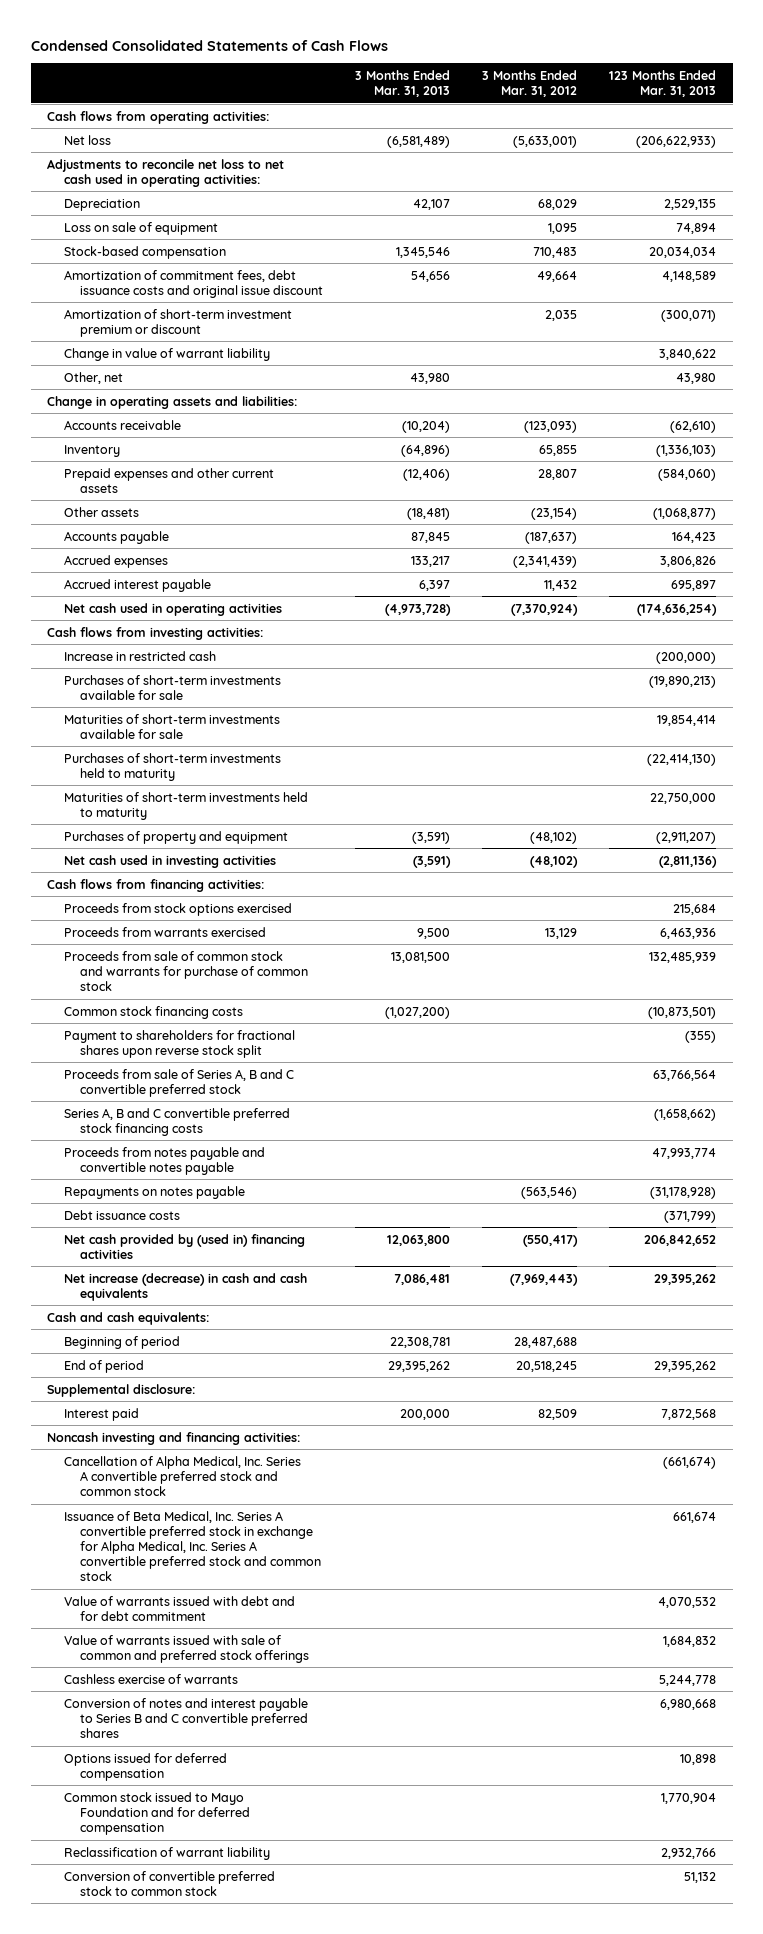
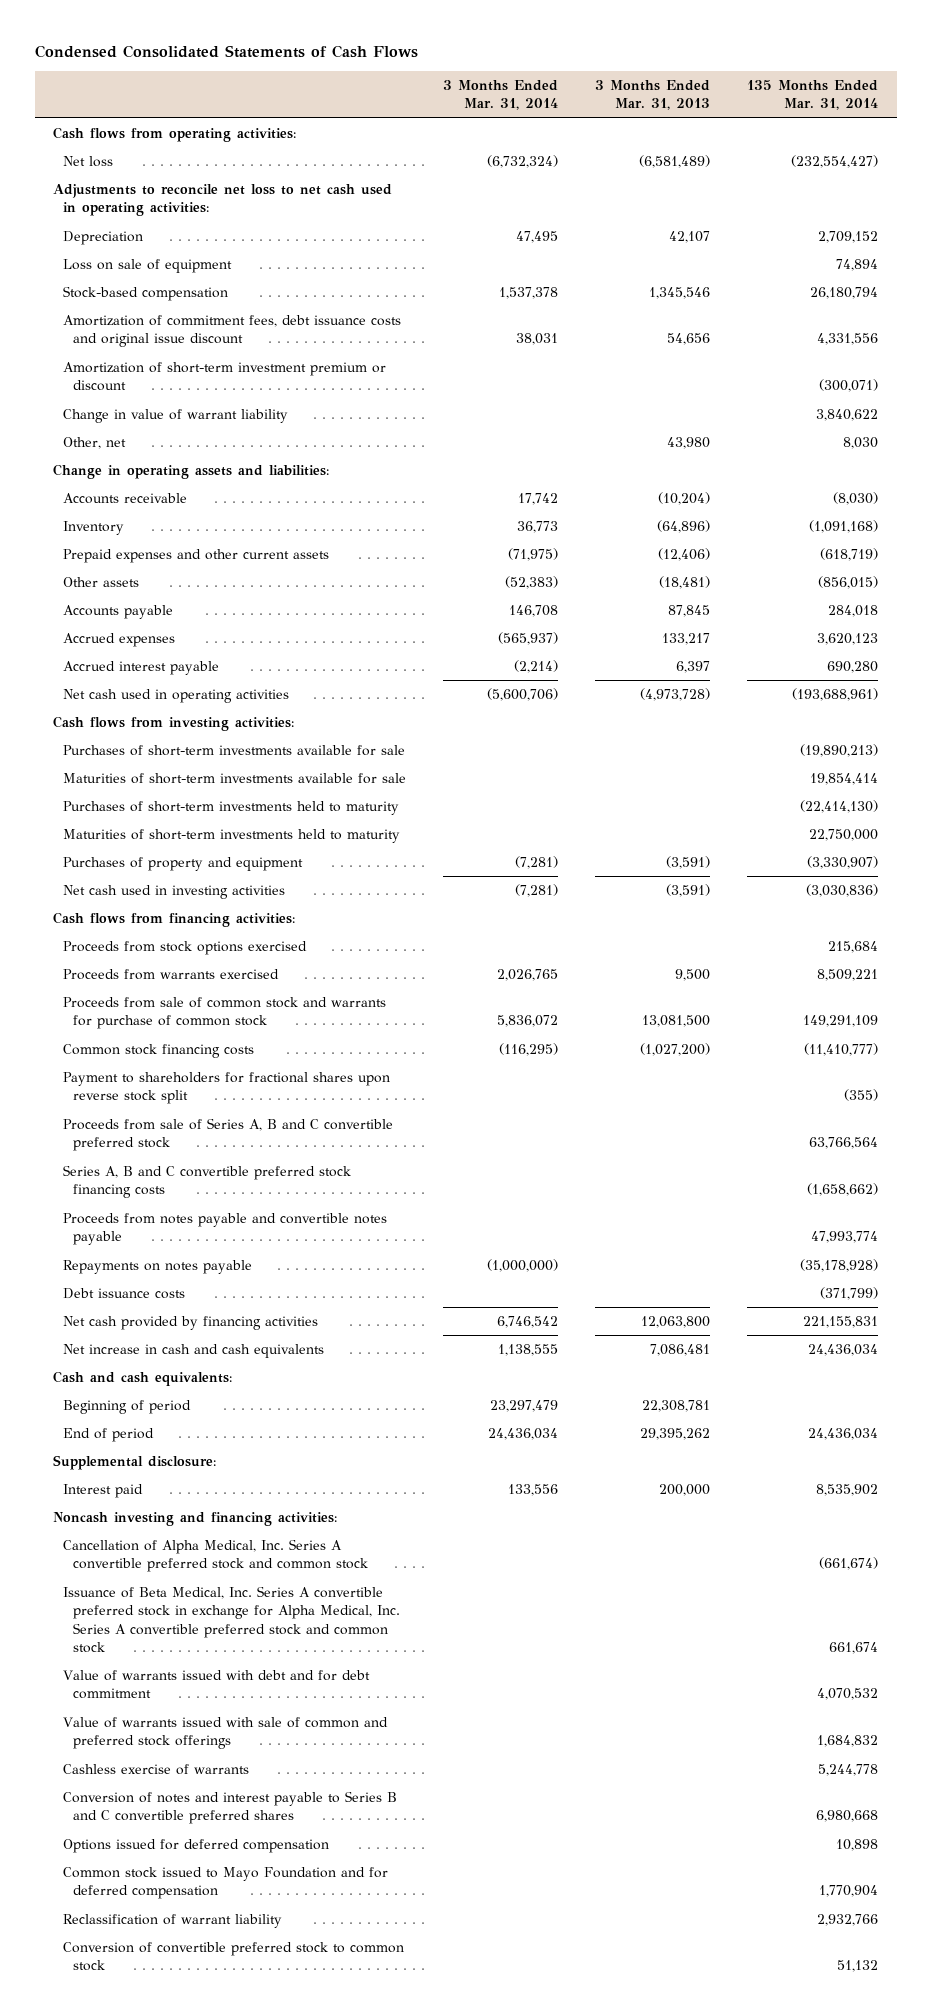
[482,69,578,97] 3 Months Ended Mar. 31, 2012 -> none
[609,69,717,97] 123 Months Ended Mar. 31, 2013 -> none
none -> [443,79,559,111] 3 Months Ended Mar. 31, 2014
none -> [747,79,879,111] 135 Months Ended Mar. 31, 2014
[63,650,216,661] Increase in restricted cash -> none
[63,1233,305,1259] Net cash provided by (used in) financing activities -> [63,1316,319,1331] Net cash provided by financing activities
[63,1272,307,1301] Net increase (decrease) in cash and cash equivalents -> [63,1344,325,1359] Net increase in cash and cash equivalents

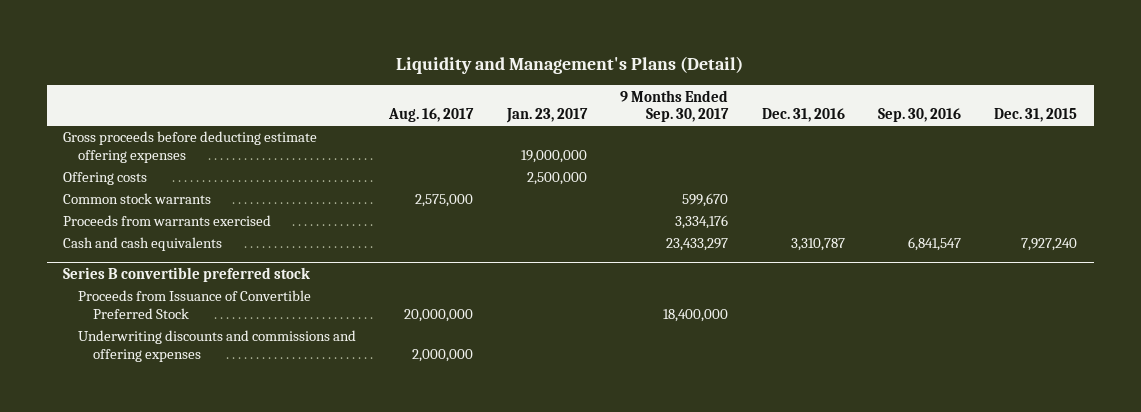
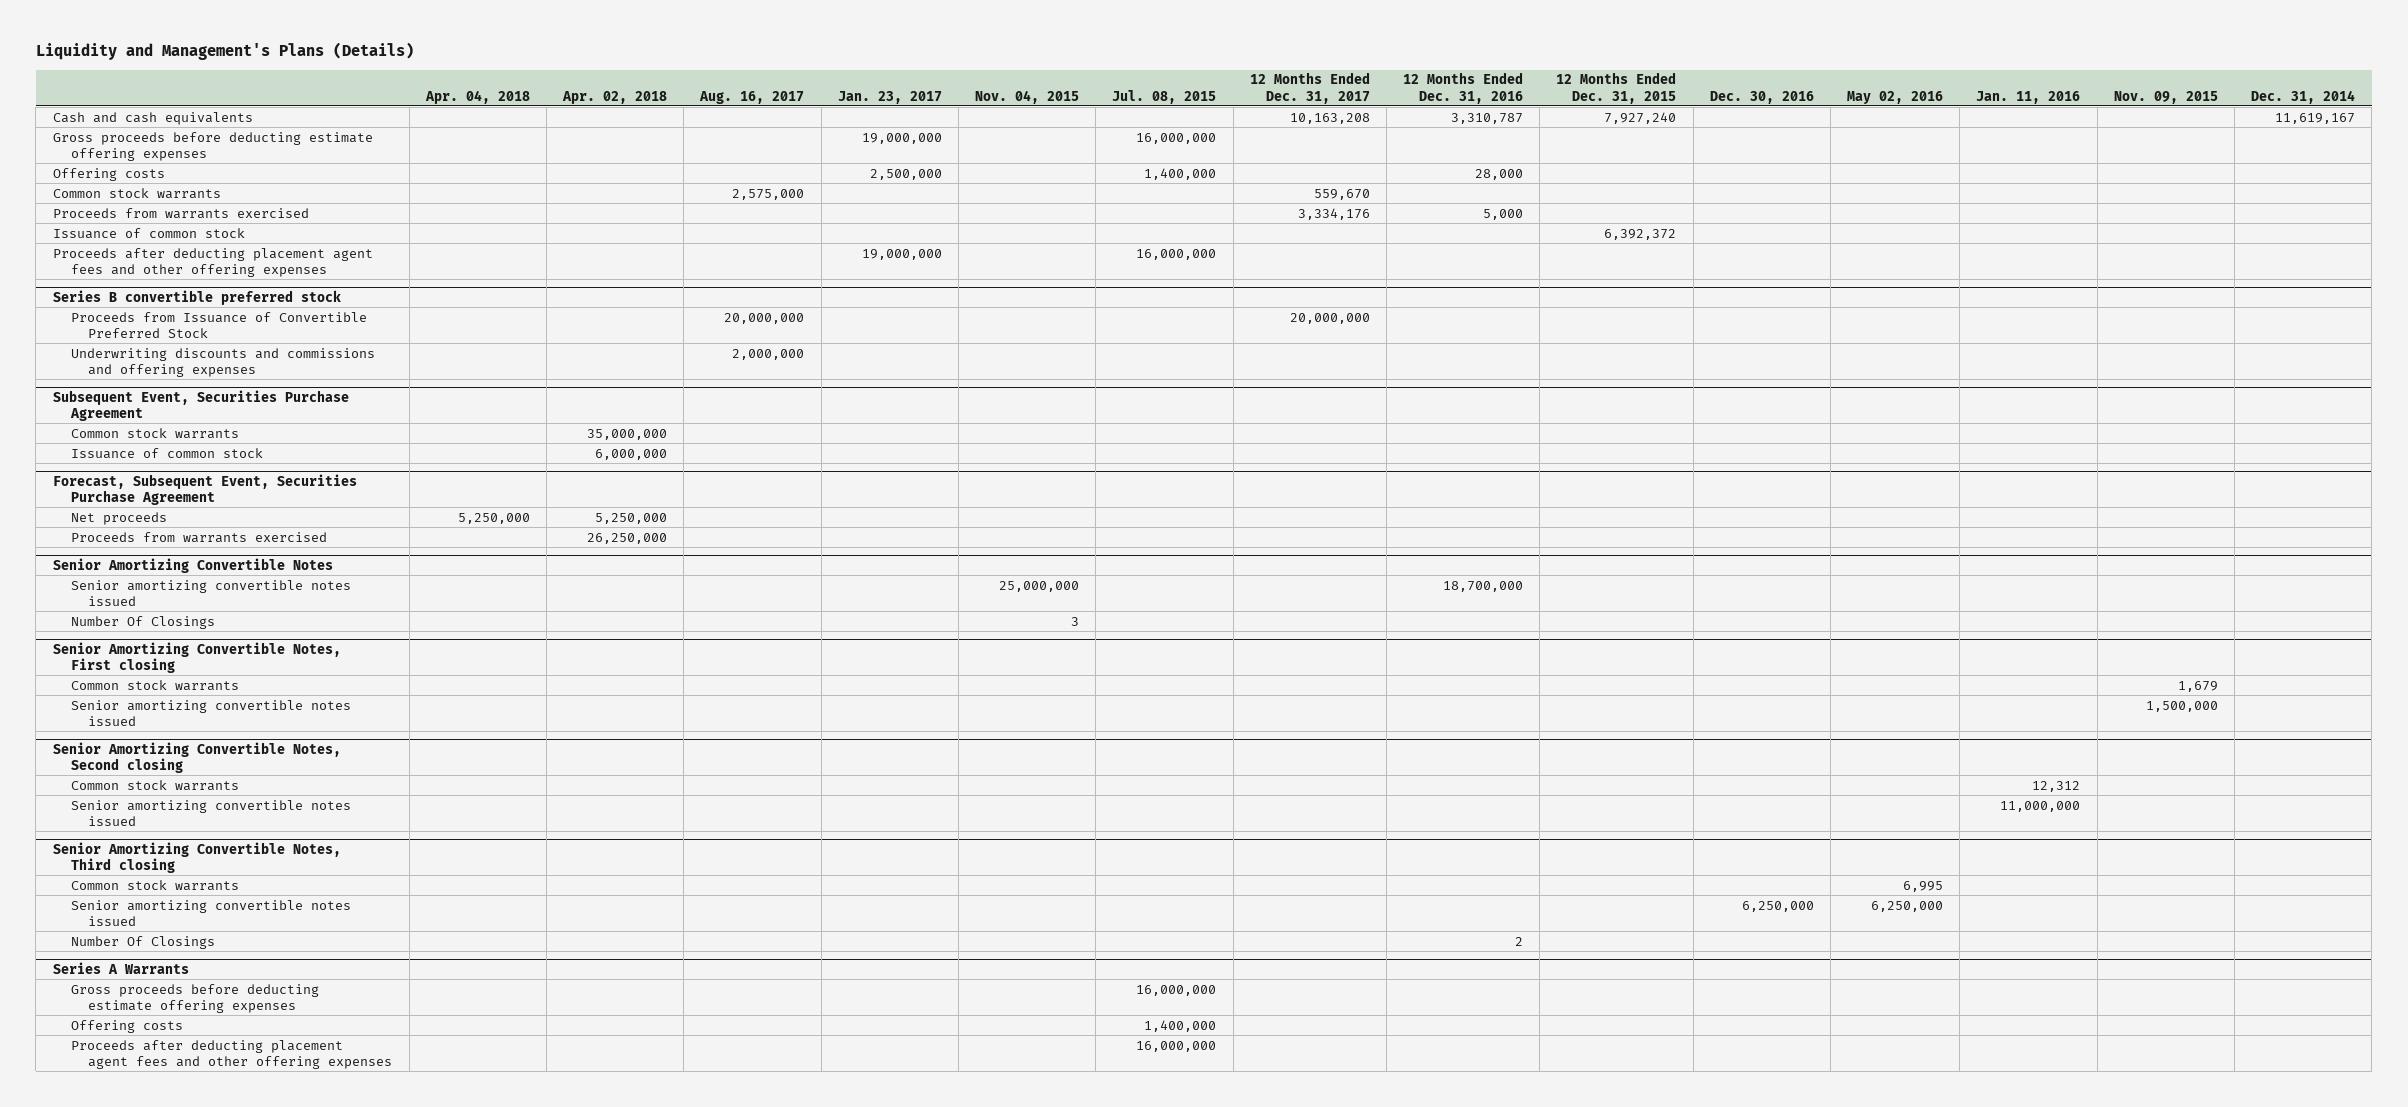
[396,56,744,75] Liquidity and Management's Plans (Detail) -> [35,42,414,61] Liquidity and Management's Plans (Details)
[620,89,730,123] 9 Months Ended Sep. 30, 2017 -> none
[761,108,845,123] Dec. 31, 2016 -> none
[878,108,962,123] Sep. 30, 2016 -> none
[994,108,1078,123] Dec. 31, 2015 -> none
none -> [424,89,530,104] Apr. 04, 2018
none -> [562,90,668,104] Apr. 02, 2018
none -> [975,89,1080,104] Nov. 04, 2015
none -> [1112,89,1217,104] Jul. 08, 2015
none -> [1249,72,1370,104] 12 Months Ended Dec. 31, 2017
none -> [1403,72,1524,104] 12 Months Ended Dec. 31, 2016
none -> [1556,72,1677,104] 12 Months Ended Dec. 31, 2015
none -> [1709,90,1814,104] Dec. 30, 2016
none -> [1847,90,1944,104] May 02, 2016
none -> [1976,90,2081,104] Jan. 11, 2016
none -> [2113,90,2218,104] Nov. 09, 2015
none -> [2251,89,2356,104] Dec. 31, 2014
[63,237,223,252] Cash and cash equivalents -> [52,111,253,125] Cash and cash equivalents
none -> [52,227,245,239] Issuance of common stock
none -> [52,247,373,277] Proceeds after deducting placement agent fees and other offering expenses
none -> [52,389,349,421] Subsequent Event, Securities Purchase Agreement
none -> [70,427,239,439] Common stock warrants
none -> [70,447,263,459] Issuance of common stock
none -> [52,473,357,505] Forecast, Subsequent Event, Securities Purchase Agreement
none -> [70,511,167,525] Net proceeds
none -> [70,531,327,543] Proceeds from warrants exercised
none -> [52,557,333,573] Senior Amortizing Convertible Notes
none -> [70,579,351,606] Senior amortizing convertible notes issued
none -> [70,615,215,629] Number Of Closings
none -> [52,641,341,673] Senior Amortizing Convertible Notes, First closing
none -> [70,679,239,691] Common stock warrants
none -> [70,699,351,726] Senior amortizing convertible notes issued
none -> [52,741,341,773] Senior Amortizing Convertible Notes, Second closing
none -> [70,779,239,791] Common stock warrants
none -> [70,799,351,826] Senior amortizing convertible notes issued
none -> [52,841,341,873] Senior Amortizing Convertible Notes, Third closing
none -> [70,879,239,891] Common stock warrants
none -> [70,899,351,926] Senior amortizing convertible notes issued
none -> [70,935,215,949] Number Of Closings
none -> [52,961,189,974] Series A Warrants
none -> [70,983,319,1013] Gross proceeds before deducting estimate offering expenses
none -> [70,1019,183,1033] Offering costs
none -> [70,1039,393,1069] Proceeds after deducting placement agent fees and other offering expenses

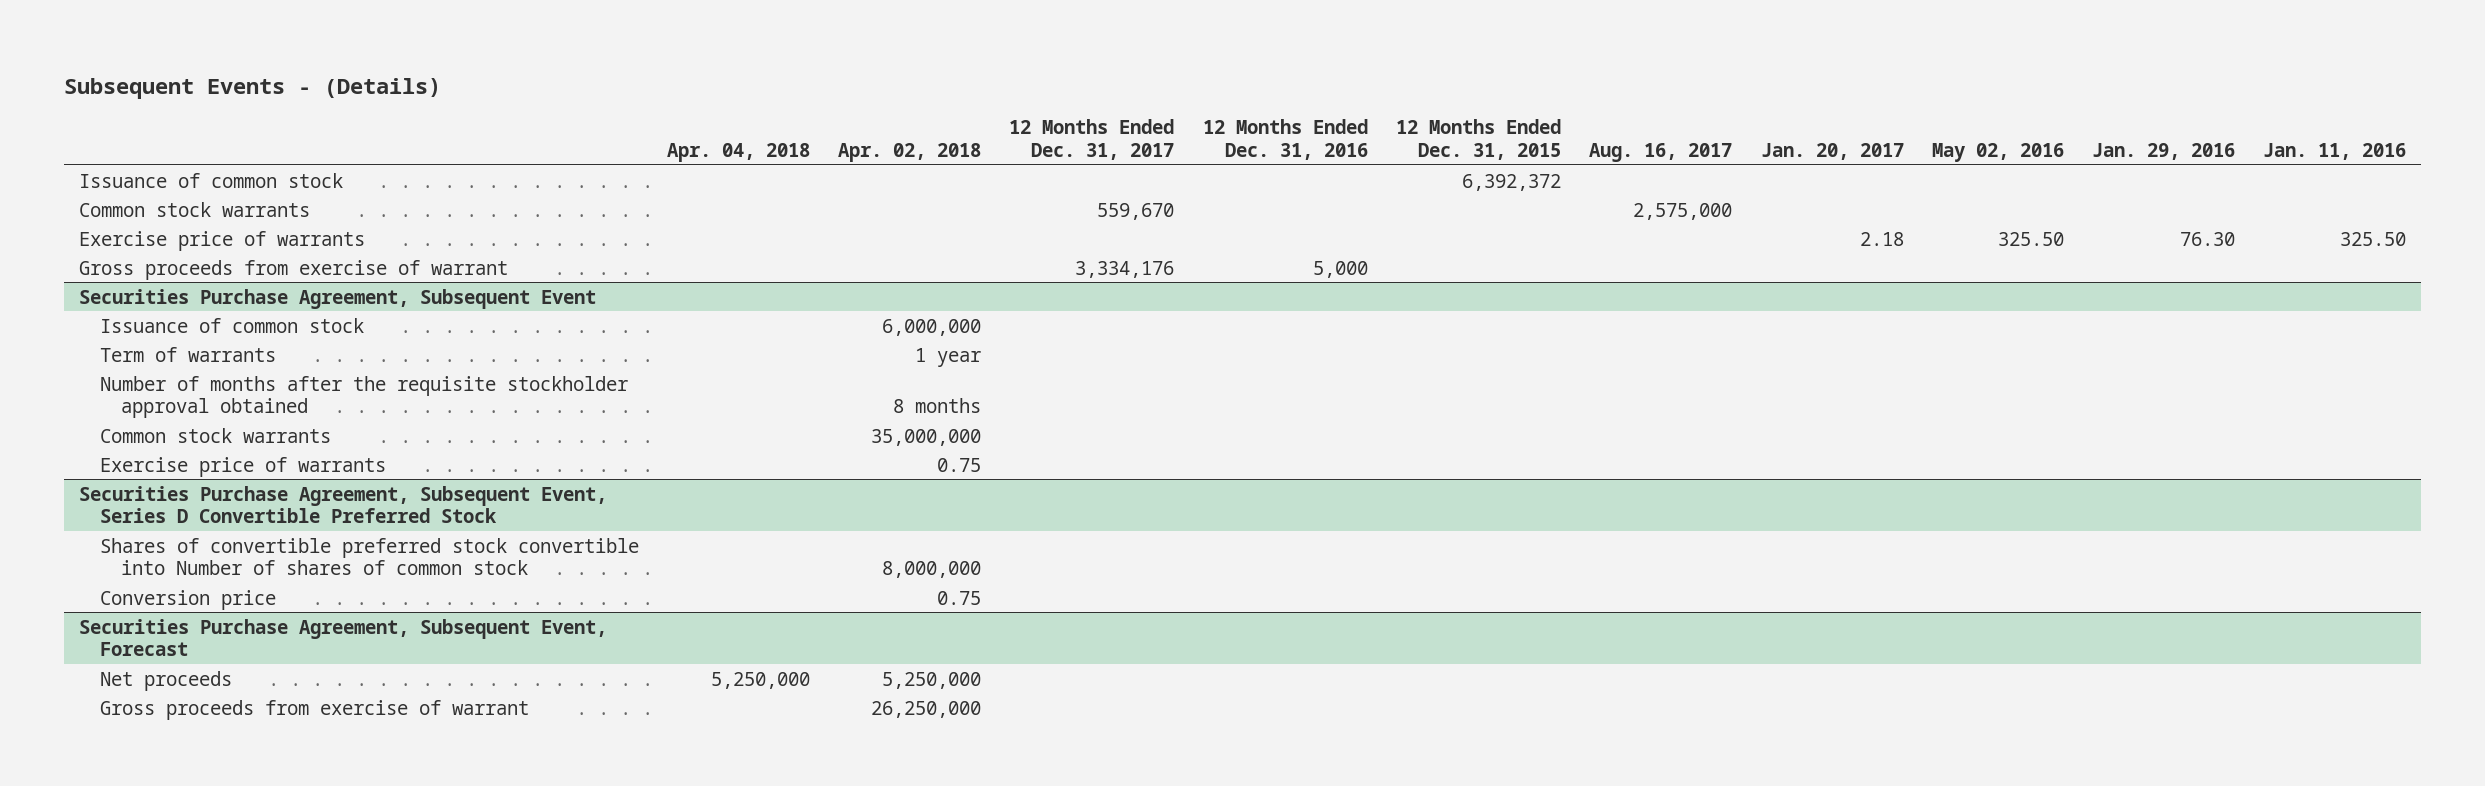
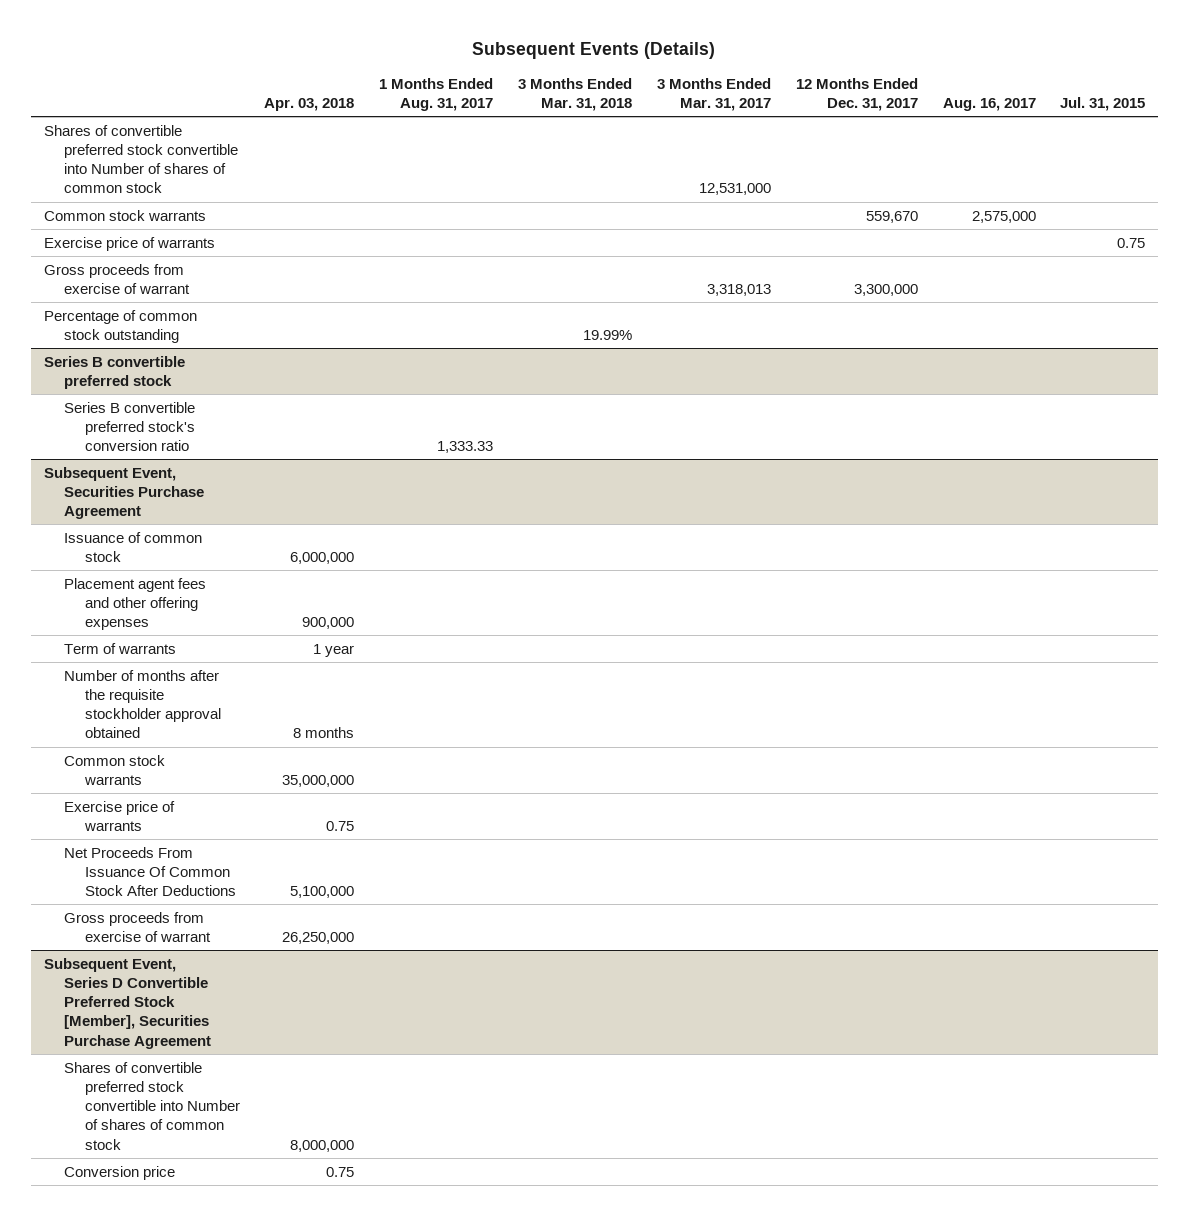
[64,77,442,99] Subsequent Events - (Details) -> [472,41,716,59] Subsequent Events (Details)
[666,142,810,162] Apr. 04, 2018 -> none
[838,142,982,162] Apr. 02, 2018 -> none
[1202,119,1368,160] 12 Months Ended Dec. 31, 2016 -> none
[1396,119,1562,160] 12 Months Ended Dec. 31, 2015 -> none
[1760,142,1904,160] Jan. 20, 2017 -> none
[1931,142,2064,162] May 02, 2016 -> none
[2092,142,2236,160] Jan. 29, 2016 -> none
[2263,142,2407,160] Jan. 11, 2016 -> none
none -> [264,97,355,111] Apr. 03, 2018
none -> [379,77,494,111] 1 Months Ended Aug. 31, 2017
none -> [518,77,633,111] 3 Months Ended Mar. 31, 2018
none -> [656,77,771,111] 3 Months Ended Mar. 31, 2017
none -> [1060,96,1146,111] Jul. 31, 2015
[78,172,343,188] Issuance of common stock -> none
none -> [43,124,239,194] Shares of convertible preferred stock convertible into Number of shares of common stock
[1075,260,1175,278] 3,334,176 -> [853,283,918,296] 3,300,000
none -> [43,309,197,343] Percentage of common stock outstanding
none -> [43,355,185,389] Series B convertible preferred stock
none -> [64,401,196,452] Series B convertible preferred stock's conversion ratio
[78,288,596,309] Securities Purchase Agreement, Subsequent Event -> [43,466,205,520] Subsequent Event, Securities Purchase Agreement
none -> [64,577,207,631] Placement agent fees and other offering expenses
none -> [64,846,236,897] Net Proceeds From Issuance Of Common Stock After Deductions
none -> [64,911,211,942] Gross proceeds from exercise of warrant
[78,485,607,524] Securities Purchase Agreement, Subsequent Event, Series D Convertible Preferred Stock -> [43,957,212,1049] Subsequent Event, Series D Convertible Preferred Stock [Member], Securities Purchase Agreement
[78,618,607,657] Securities Purchase Agreement, Subsequent Event, Forecast -> none
[99,670,232,691] Net proceeds -> none
[99,699,529,720] Gross proceeds from exercise of warrant -> none

